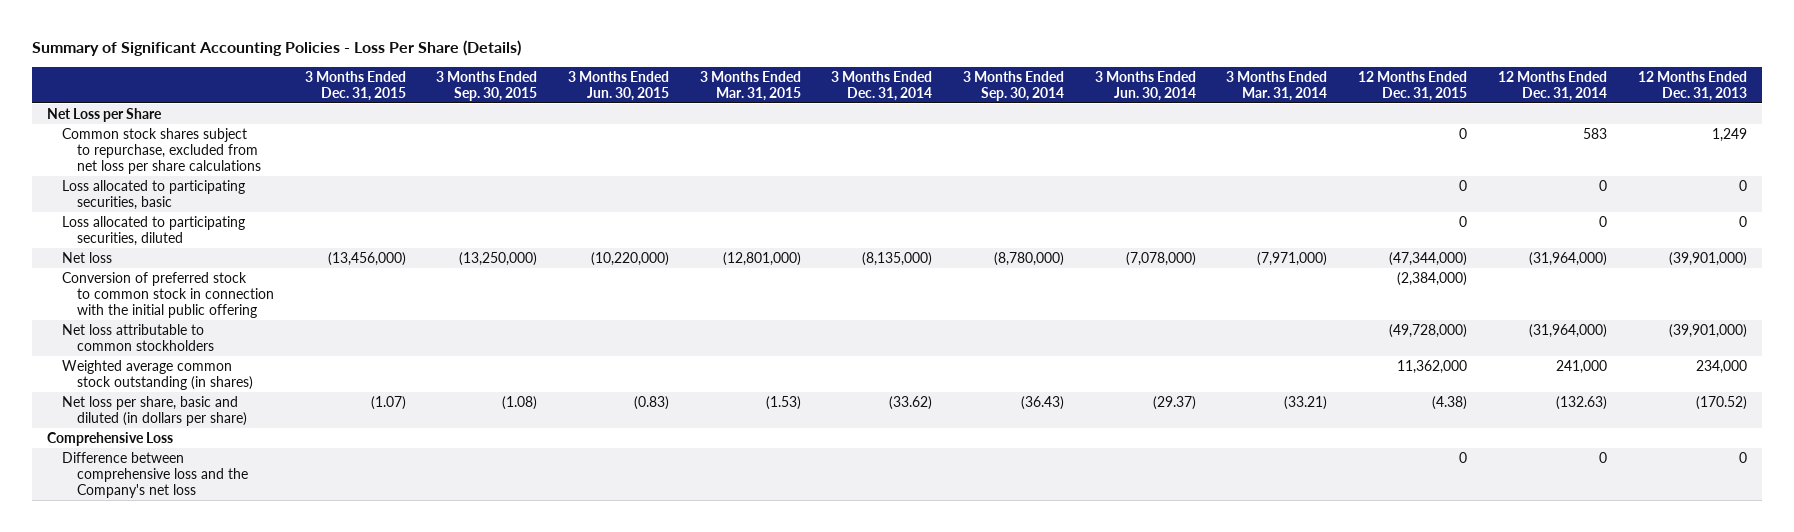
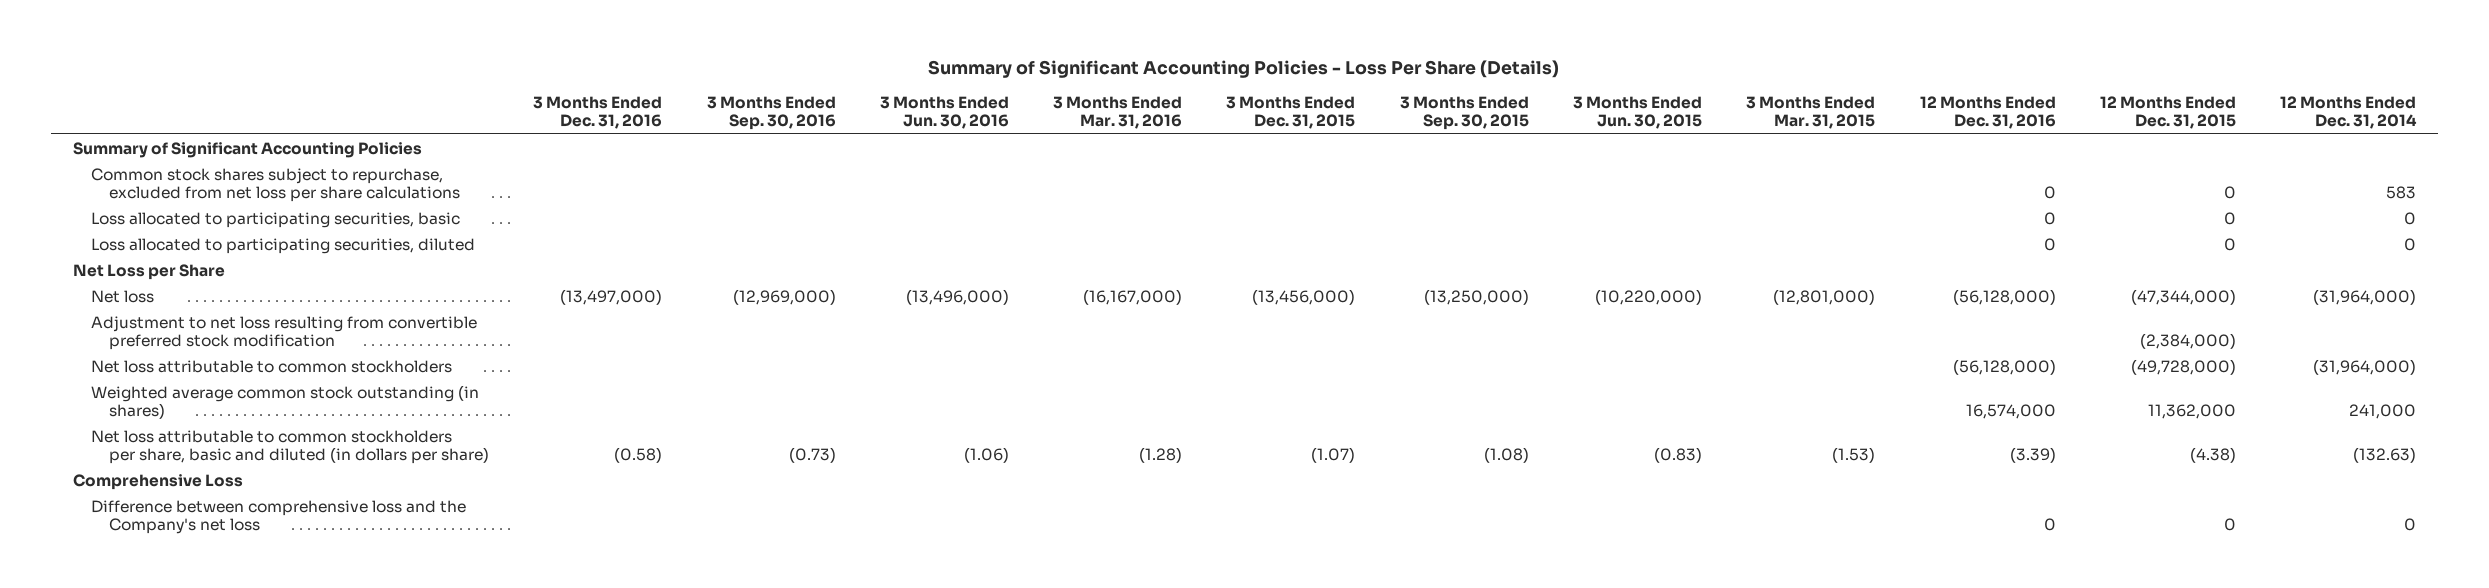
[831,70,933,101] 3 Months Ended Dec. 31, 2014 -> none
[963,70,1065,101] 3 Months Ended Sep. 30, 2014 -> none
[1094,70,1196,101] 3 Months Ended Jun. 30, 2014 -> none
[1226,70,1328,101] 3 Months Ended Mar. 31, 2014 -> none
[1637,70,1747,101] 12 Months Ended Dec. 31, 2013 -> none
none -> [533,96,663,130] 3 Months Ended Dec. 31, 2016
none -> [706,96,836,131] 3 Months Ended Sep. 30, 2016
none -> [879,96,1009,130] 3 Months Ended Jun. 30, 2016
none -> [1053,96,1183,130] 3 Months Ended Mar. 31, 2016
none -> [1919,96,2056,130] 12 Months Ended Dec. 31, 2016
none -> [72,141,422,158] Summary of Significant Accounting Policies
[47,107,163,122] Net Loss per Share -> [72,263,225,280] Net Loss per Share
[61,271,274,318] Conversion of preferred stock to common stock in connection with the initial public offering -> [90,315,477,350] Adjustment to net loss resulting from convertible preferred stock modification
[61,395,247,426] Net loss per share, basic and diluted (in dollars per share) -> [90,429,490,464] Net loss attributable to common stockholders per share, basic and diluted (in dollars per share)

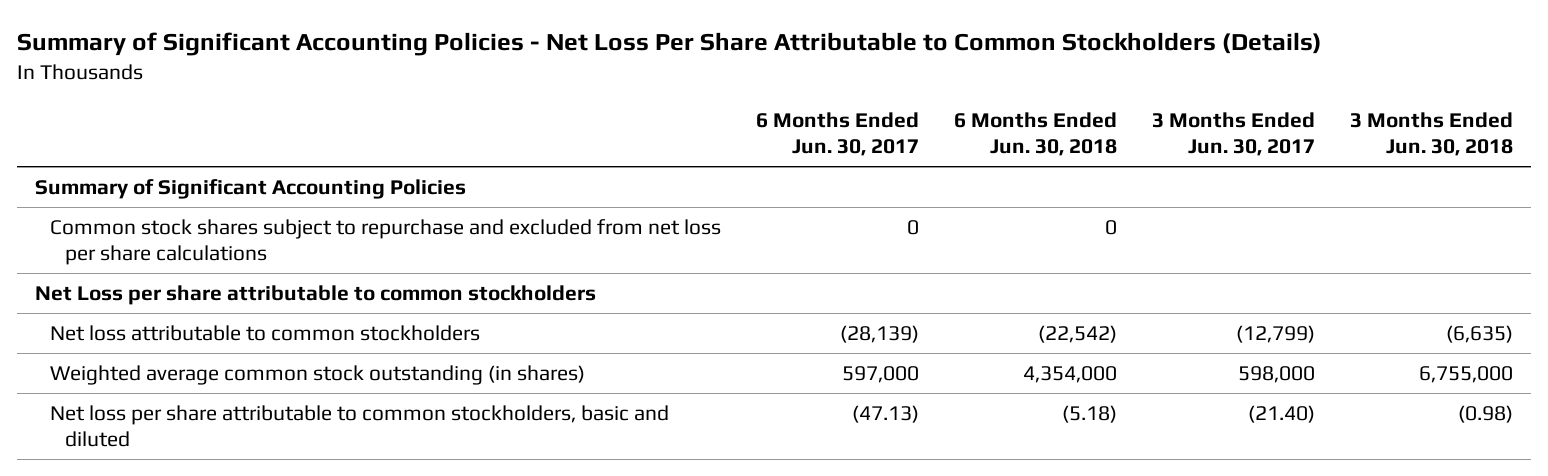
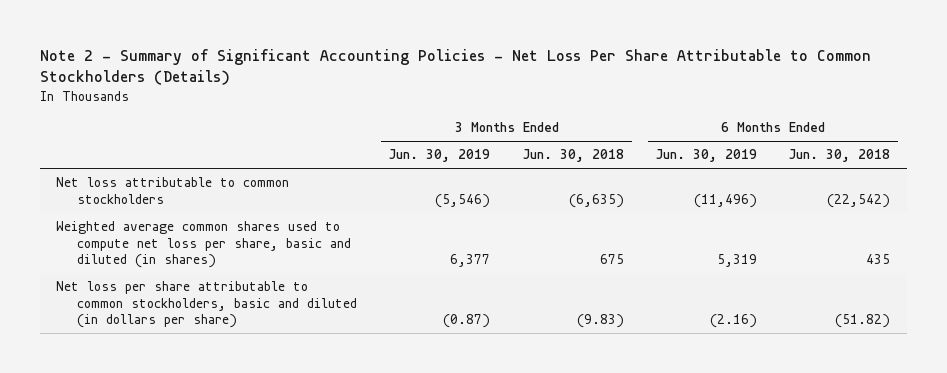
[17,32,1323,57] Summary of Significant Accounting Policies - Net Loss Per Share Attributable to Common Stockholders (Details) -> [40,49,872,86] Note 2 - Summary of Significant Accounting Policies - Net Loss Per Share Attributable to Common Stockholders (Details)
[756,111,920,157] 6 Months Ended Jun. 30, 2017 -> none
[1152,111,1316,157] 3 Months Ended Jun. 30, 2017 -> none
none -> [389,149,491,163] Jun. 30, 2019
none -> [656,149,758,163] Jun. 30, 2019
[34,178,466,199] Summary of Significant Accounting Policies -> none
[50,218,722,266] Common stock shares subject to repurchase and excluded from net loss per share calculations -> none
[34,284,596,305] Net Loss per share attributable to common stockholders -> none
[50,364,586,385] Weighted average common stock outstanding (in shares) -> [56,221,352,269] Weighted average common shares used to compute net loss per share, basic and diluted (in shares)
[1023,365,1118,383] 4,354,000 -> [866,254,891,265] 435
[1419,365,1514,383] 6,755,000 -> [599,254,624,265] 675
[50,404,670,448] Net loss per share attributable to common stockholders, basic and diluted -> [56,281,358,329] Net loss per share attributable to common stockholders, basic and diluted (in dollars per share)
[1062,404,1118,423] (5.18) -> [835,314,891,329] (51.82)
[1458,404,1514,423] (0.98) -> [576,314,624,329] (9.83)

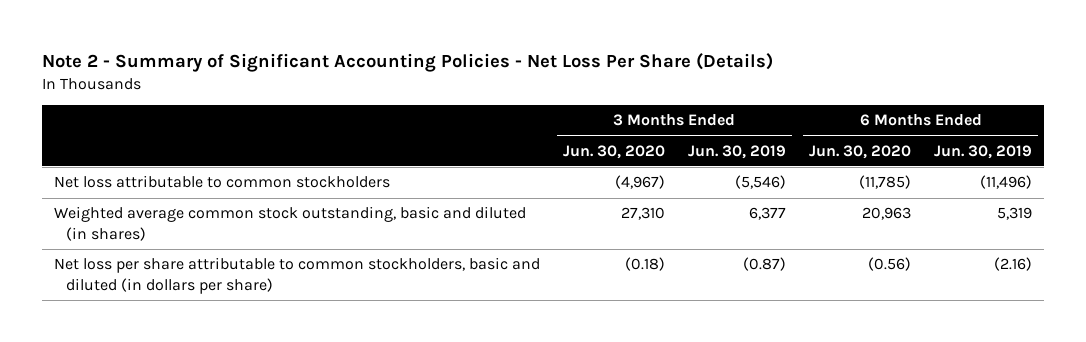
[40,49,872,86] Note 2 - Summary of Significant Accounting Policies - Net Loss Per Share Attributable to Common Stockholders (Details) -> [42,53,774,73] Note 2 - Summary of Significant Accounting Policies - Net Loss Per Share (Details)
[522,149,624,163] Jun. 30, 2018 -> none
[789,149,891,163] Jun. 30, 2018 -> none
none -> [562,144,665,159] Jun. 30, 2020
none -> [809,144,912,159] Jun. 30, 2020
[56,221,352,269] Weighted average common shares used to compute net loss per share, basic and diluted (in shares) -> [53,206,526,241] Weighted average common stock outstanding, basic and diluted (in shares)

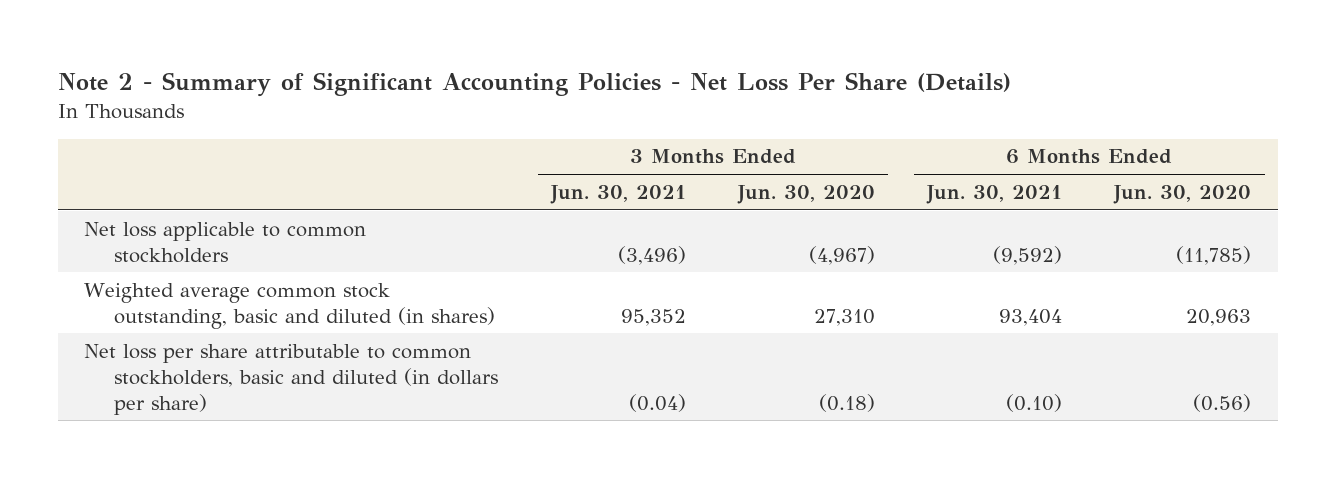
[687,144,786,159] Jun. 30, 2019 -> none
[934,144,1033,159] Jun. 30, 2019 -> none
none -> [549,184,686,204] Jun. 30, 2021
none -> [926,184,1063,204] Jun. 30, 2021
[53,175,390,189] Net loss attributable to common stockholders -> [84,221,367,263] Net loss applicable to common stockholders

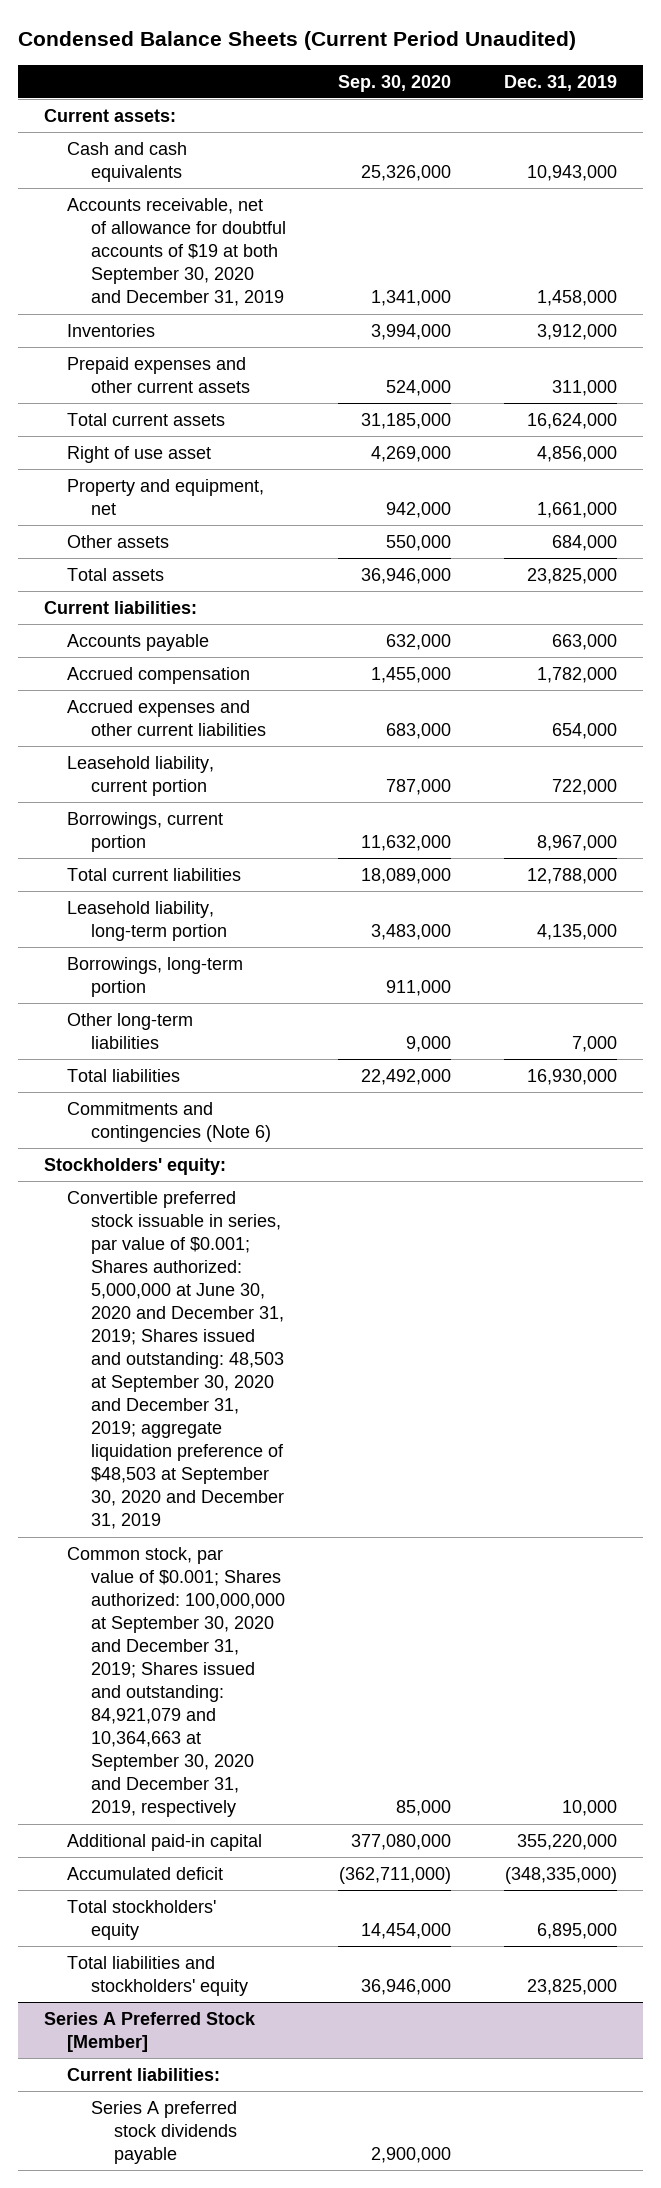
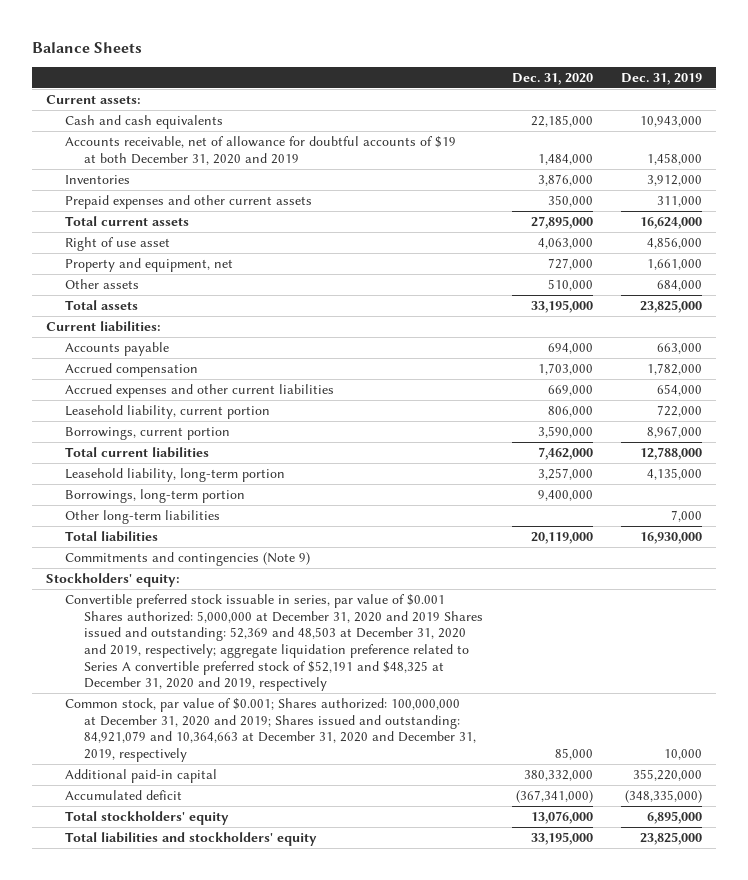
[17,31,576,51] Condensed Balance Sheets (Current Period Unaudited) -> [31,42,142,54] Balance Sheets
[338,74,452,92] Sep. 30, 2020 -> none
none -> [511,72,593,85] Dec. 31, 2020
[67,197,286,307] Accounts receivable, net of allowance for doubtful accounts of $19 at both September 30, 2020 and December 31, 2019 -> [65,135,457,165] Accounts receivable, net of allowance for doubtful accounts of $19 at both December 31, 2020 and 2019
[67,1101,271,1143] Commitments and contingencies (Note 6) -> [65,551,311,566] Commitments and contingencies (Note 9)
[67,1190,284,1530] Convertible preferred stock issuable in series, par value of $0.001; Shares authorized: 5,000,000 at June 30, 2020 and December 31, 2019; Shares issued and outstanding: 48,503 at September 30, 2020 and December 31, 2019; aggregate liquidation preference of $48,503 at September 30, 2020 and December 31, 2019 -> [65,593,484,692] Convertible preferred stock issuable in series, par value of $0.001 Shares authorized: 5,000,000 at December 31, 2020 and 2019 Shares issued and outstanding: 52,369 and 48,503 at December 31, 2020 and 2019, respectively; aggregate liquidation preference related to Series A convertible preferred stock of $52,191 and $48,325 at December 31, 2020 and 2019, respectively
[67,1546,285,1818] Common stock, par value of $0.001; Shares authorized: 100,000,000 at September 30, 2020 and December 31, 2019; Shares issued and outstanding: 84,921,079 and 10,364,663 at September 30, 2020 and December 31, 2019, respectively -> [65,697,477,762] Common stock, par value of $0.001; Shares authorized: 100,000,000 at December 31, 2020 and 2019; Shares issued and outstanding: 84,921,079 and 10,364,663 at December 31, 2020 and December 31, 2019, respectively
[44,2011,257,2053] Series A Preferred Stock [Member] -> none
[67,2067,221,2081] Current liabilities: -> none
[90,2100,238,2165] Series A preferred stock dividends payable -> none

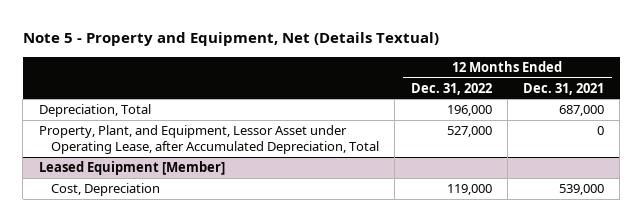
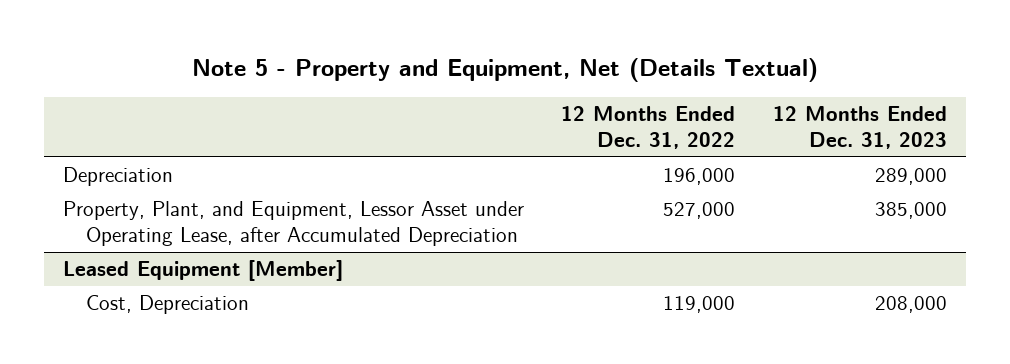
[522,82,604,95] Dec. 31, 2021 -> none
none -> [773,105,948,149] 12 Months Ended Dec. 31, 2023
[38,104,151,118] Depreciation, Total -> [62,167,173,187] Depreciation
[38,125,380,155] Property, Plant, and Equipment, Lessor Asset under Operating Lease, after Accumulated Depreciation, Total -> [62,201,524,247] Property, Plant, and Equipment, Lessor Asset under Operating Lease, after Accumulated Depreciation

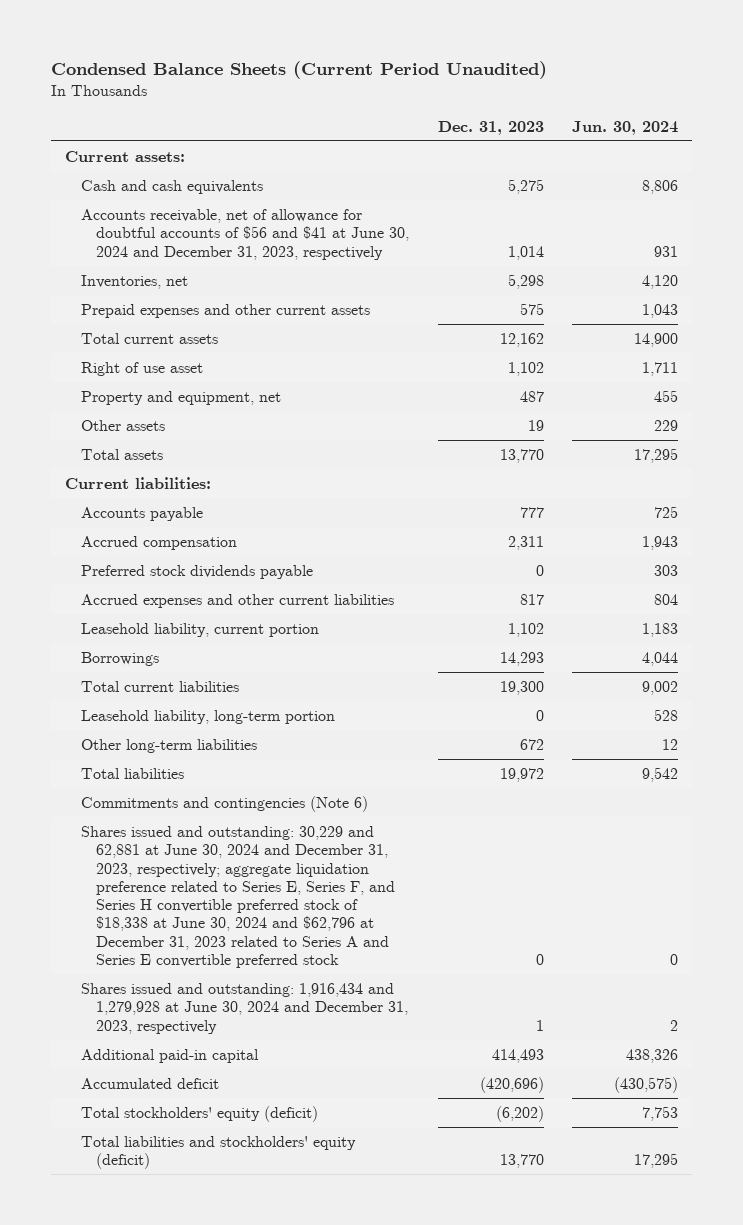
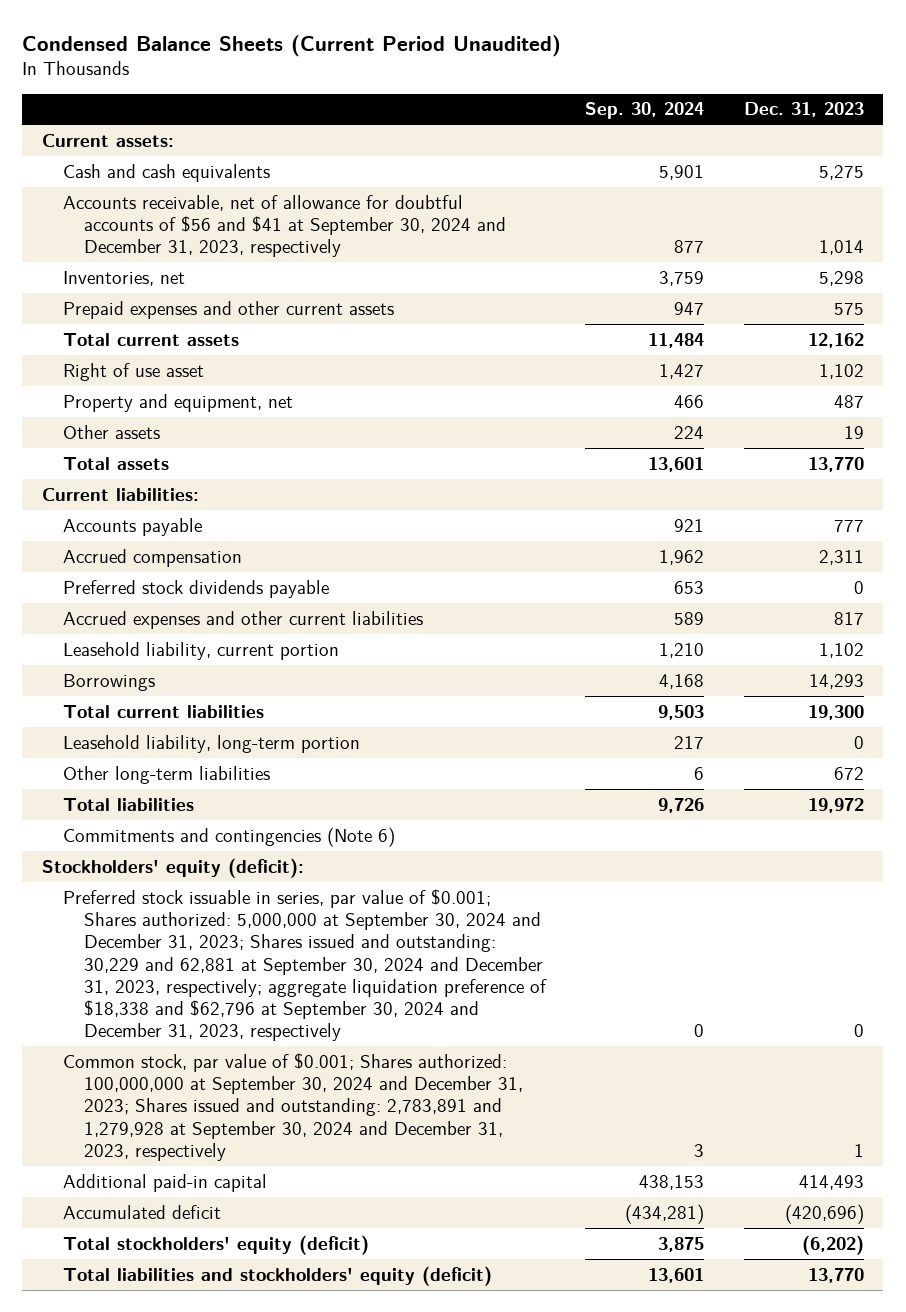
[571,120,678,135] Jun. 30, 2024 -> none
none -> [585,102,705,120] Sep. 30, 2024
[80,208,410,260] Accounts receivable, net of allowance for doubtful accounts of $56 and $41 at June 30, 2024 and December 31, 2023, respectively -> [62,194,506,258] Accounts receivable, net of allowance for doubtful accounts of $56 and $41 at September 30, 2024 and December 31, 2023, respectively
none -> [41,857,304,878] Stockholders' equity (deficit):
[80,825,396,969] Shares issued and outstanding: 30,229 and 62,881 at June 30, 2024 and December 31, 2023, respectively; aggregate liquidation preference related to Series E, Series F, and Series H convertible preferred stock of $18,338 at June 30, 2024 and $62,796 at December 31, 2023 related to Series A and Series E convertible preferred stock -> [62,888,547,1042] Preferred stock issuable in series, par value of $0.001; Shares authorized: 5,000,000 at September 30, 2024 and December 31, 2023; Shares issued and outstanding: 30,229 and 62,881 at September 30, 2024 and December 31, 2023, respectively; aggregate liquidation preference of $18,338 and $62,796 at September 30, 2024 and December 31, 2023, respectively
[80,982,409,1034] Shares issued and outstanding: 1,916,434 and 1,279,928 at June 30, 2024 and December 31, 2023, respectively -> [62,1052,523,1161] Common stock, par value of $0.001; Shares authorized: 100,000,000 at September 30, 2024 and December 31, 2023; Shares issued and outstanding: 2,783,891 and 1,279,928 at September 30, 2024 and December 31, 2023, respectively

